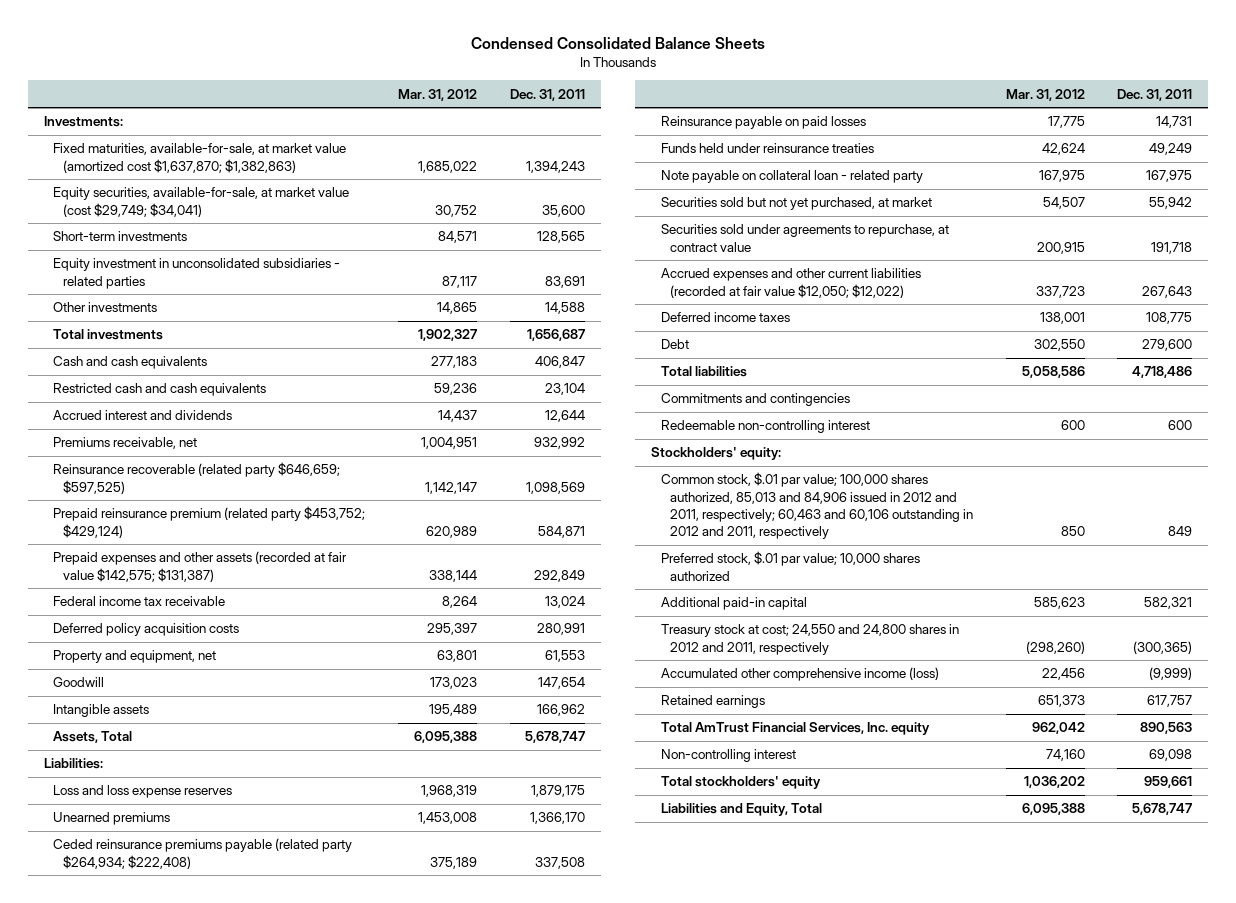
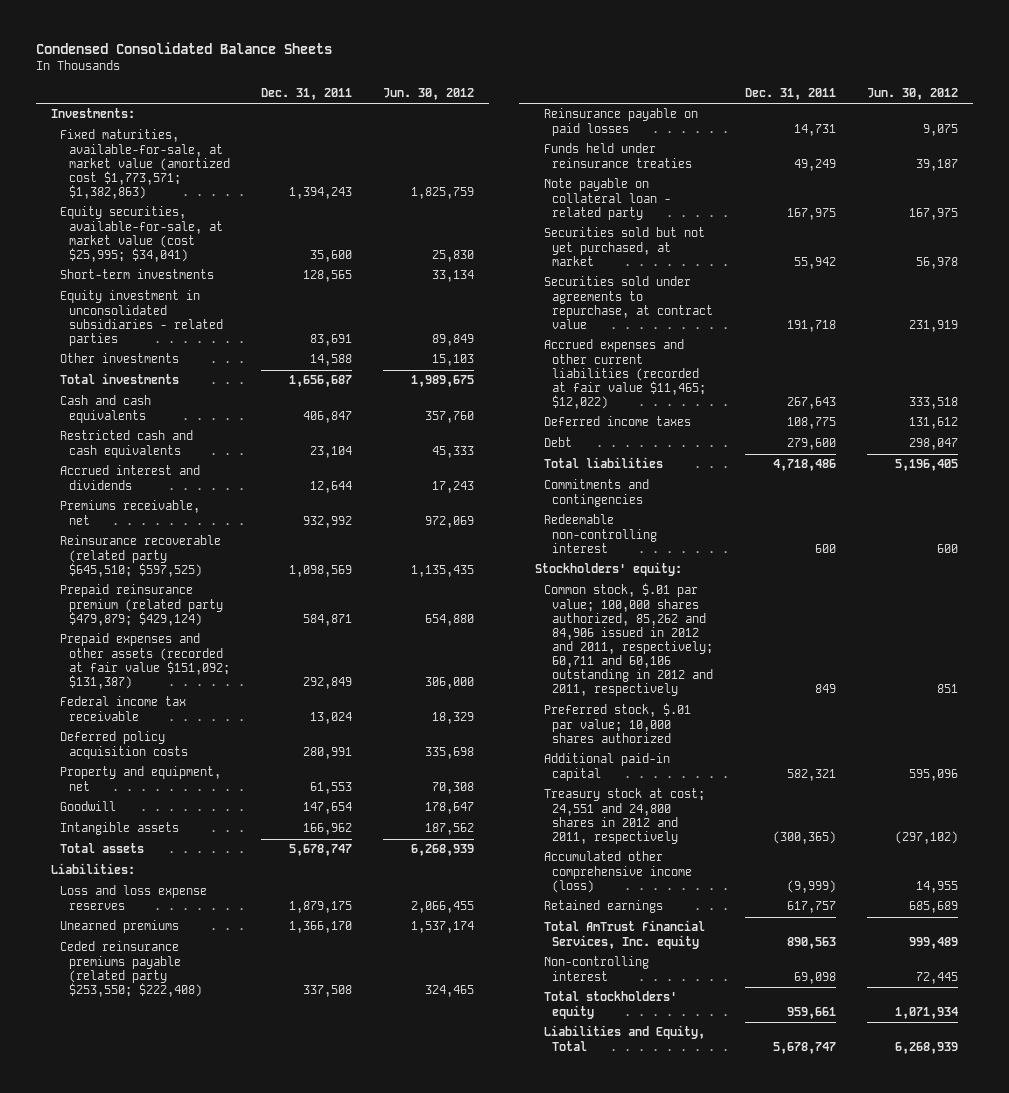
[398,88,478,101] Mar. 31, 2012 -> none
none -> [382,87,474,100] Jun. 30, 2012
[53,143,347,173] Fixed maturities, available-for-sale, at market value (amortized cost $1,637,870; $1,382,863) -> [59,129,230,200] Fixed maturities, available-for-sale, at market value (amortized cost $1,773,571; $1,382,863)
[53,187,350,217] Equity securities, available-for-sale, at market value (cost $29,749; $34,041) -> [59,206,223,262] Equity securities, available-for-sale, at market value (cost $25,995; $34,041)
[53,462,341,494] Reinsurance recoverable (related party $646,659; $597,525) -> [59,535,221,577] Reinsurance recoverable (related party $645,510; $597,525)
[53,506,366,538] Prepaid reinsurance premium (related party $453,752; $429,124) -> [59,584,223,626] Prepaid reinsurance premium (related party $479,879; $429,124)
[53,551,348,582] Prepaid expenses and other assets (recorded at fair value $142,575; $131,387) -> [59,633,230,689] Prepaid expenses and other assets (recorded at fair value $151,092; $131,387)
[53,731,133,744] Assets, Total -> [59,843,144,854] Total assets
[53,838,353,869] Ceded reinsurance premiums payable (related party $264,934; $222,408) -> [59,941,202,997] Ceded reinsurance premiums payable (related party $253,550; $222,408)
[660,268,921,298] Accrued expenses and other current liabilities (recorded at fair value $12,050; $12,022) -> [543,339,707,410] Accrued expenses and other current liabilities (recorded at fair value $11,465; $12,022)
[660,472,974,540] Common stock, $.01 par value; 100,000 shares authorized, 85,013 and 84,906 issued in 2012 and 2011, respectively; 60,463 and 60,106 outstanding in 2012 and 2011, respectively -> [543,583,714,697] Common stock, $.01 par value; 100,000 shares authorized, 85,262 and 84,906 issued in 2012 and 2011, respectively; 60,711 and 60,106 outstanding in 2012 and 2011, respectively
[660,624,959,655] Treasury stock at cost; 24,550 and 24,800 shares in 2012 and 2011, respectively -> [543,788,705,844] Treasury stock at cost; 24,551 and 24,800 shares in 2012 and 2011, respectively

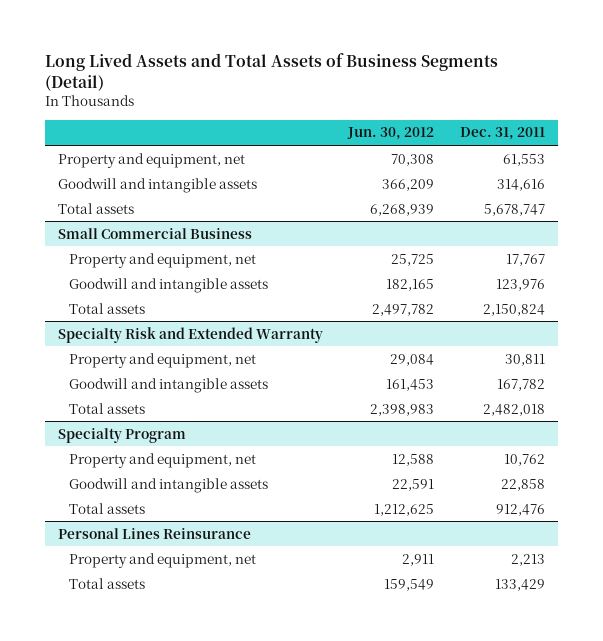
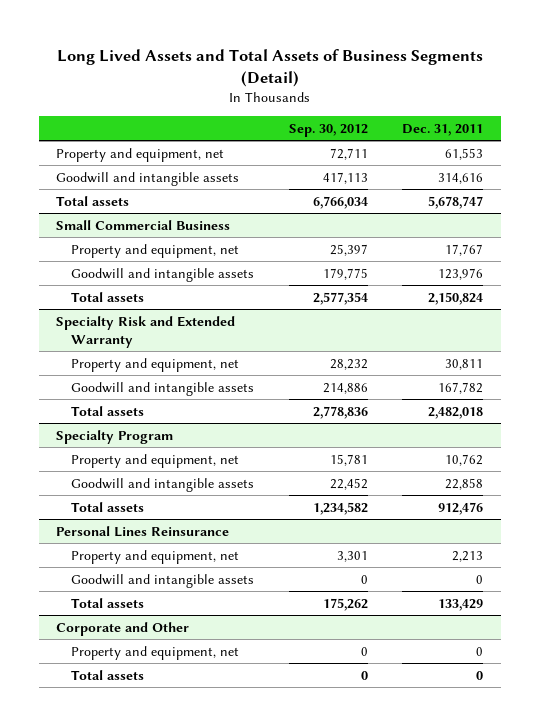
[347,127,435,141] Jun. 30, 2012 -> none
none -> [288,123,368,137] Sep. 30, 2012
none -> [70,573,254,588] Goodwill and intangible assets
none -> [56,621,190,636] Corporate and Other
none -> [70,645,239,660] Property and equipment, net
none -> [70,669,144,680] Total assets

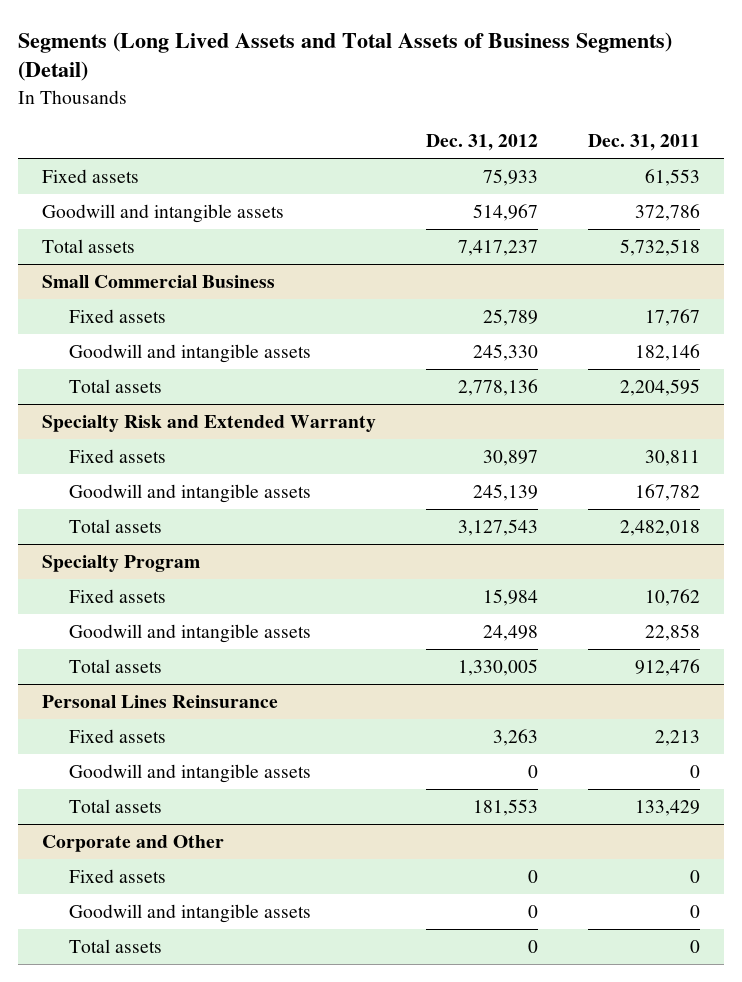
[56,49,483,88] Long Lived Assets and Total Assets of Business Segments (Detail) -> [17,31,672,82] Segments (Long Lived Assets and Total Assets of Business Segments) (Detail)
[288,123,368,137] Sep. 30, 2012 -> none
none -> [426,133,539,151] Dec. 31, 2012
[56,147,225,162] Property and equipment, net -> [42,169,140,184] Fixed assets
[438,172,484,184] 314,616 -> [634,204,700,222] 372,786
[428,195,484,209] 5,678,747 -> [619,239,700,257] 5,732,518
[70,243,239,258] Property and equipment, net -> [69,309,167,324] Fixed assets
[438,267,484,280] 123,976 -> [634,344,700,362] 182,146
[428,291,484,305] 2,150,824 -> [619,379,700,397] 2,204,595
[70,357,239,372] Property and equipment, net -> [69,449,167,464] Fixed assets
[70,453,239,468] Property and equipment, net -> [69,589,167,604] Fixed assets
[70,549,239,564] Property and equipment, net -> [69,729,167,744] Fixed assets
[70,645,239,660] Property and equipment, net -> [69,869,167,884] Fixed assets
none -> [69,904,312,924] Goodwill and intangible assets

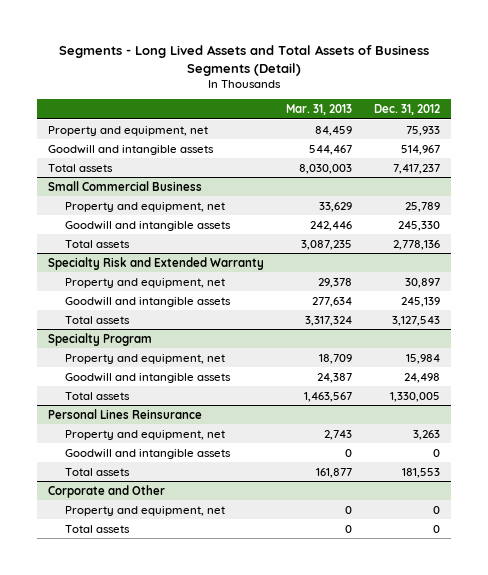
[17,31,672,82] Segments (Long Lived Assets and Total Assets of Business Segments) (Detail) -> [59,44,430,76] Segments - Long Lived Assets and Total Assets of Business Segments (Detail)
[587,133,700,151] Dec. 31, 2011 -> none
none -> [286,104,353,116] Mar. 31, 2013
[42,169,140,184] Fixed assets -> [48,125,209,136] Property and equipment, net
[69,309,167,324] Fixed assets -> [65,201,226,212] Property and equipment, net
[69,449,167,464] Fixed assets -> [65,277,226,288] Property and equipment, net
[69,589,167,604] Fixed assets -> [65,353,226,364] Property and equipment, net
[69,729,167,744] Fixed assets -> [65,429,226,440] Property and equipment, net
[69,904,312,924] Goodwill and intangible assets -> none
[69,869,167,884] Fixed assets -> [65,505,226,516] Property and equipment, net

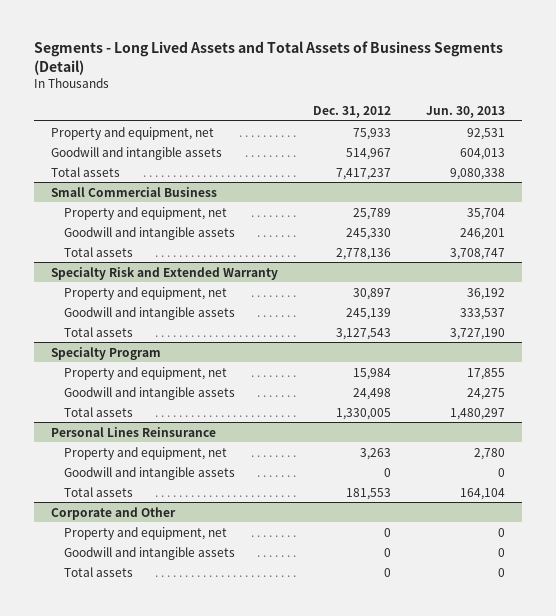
[286,104,353,116] Mar. 31, 2013 -> none
none -> [425,105,505,118] Jun. 30, 2013
none -> [63,546,235,560] Goodwill and intangible assets

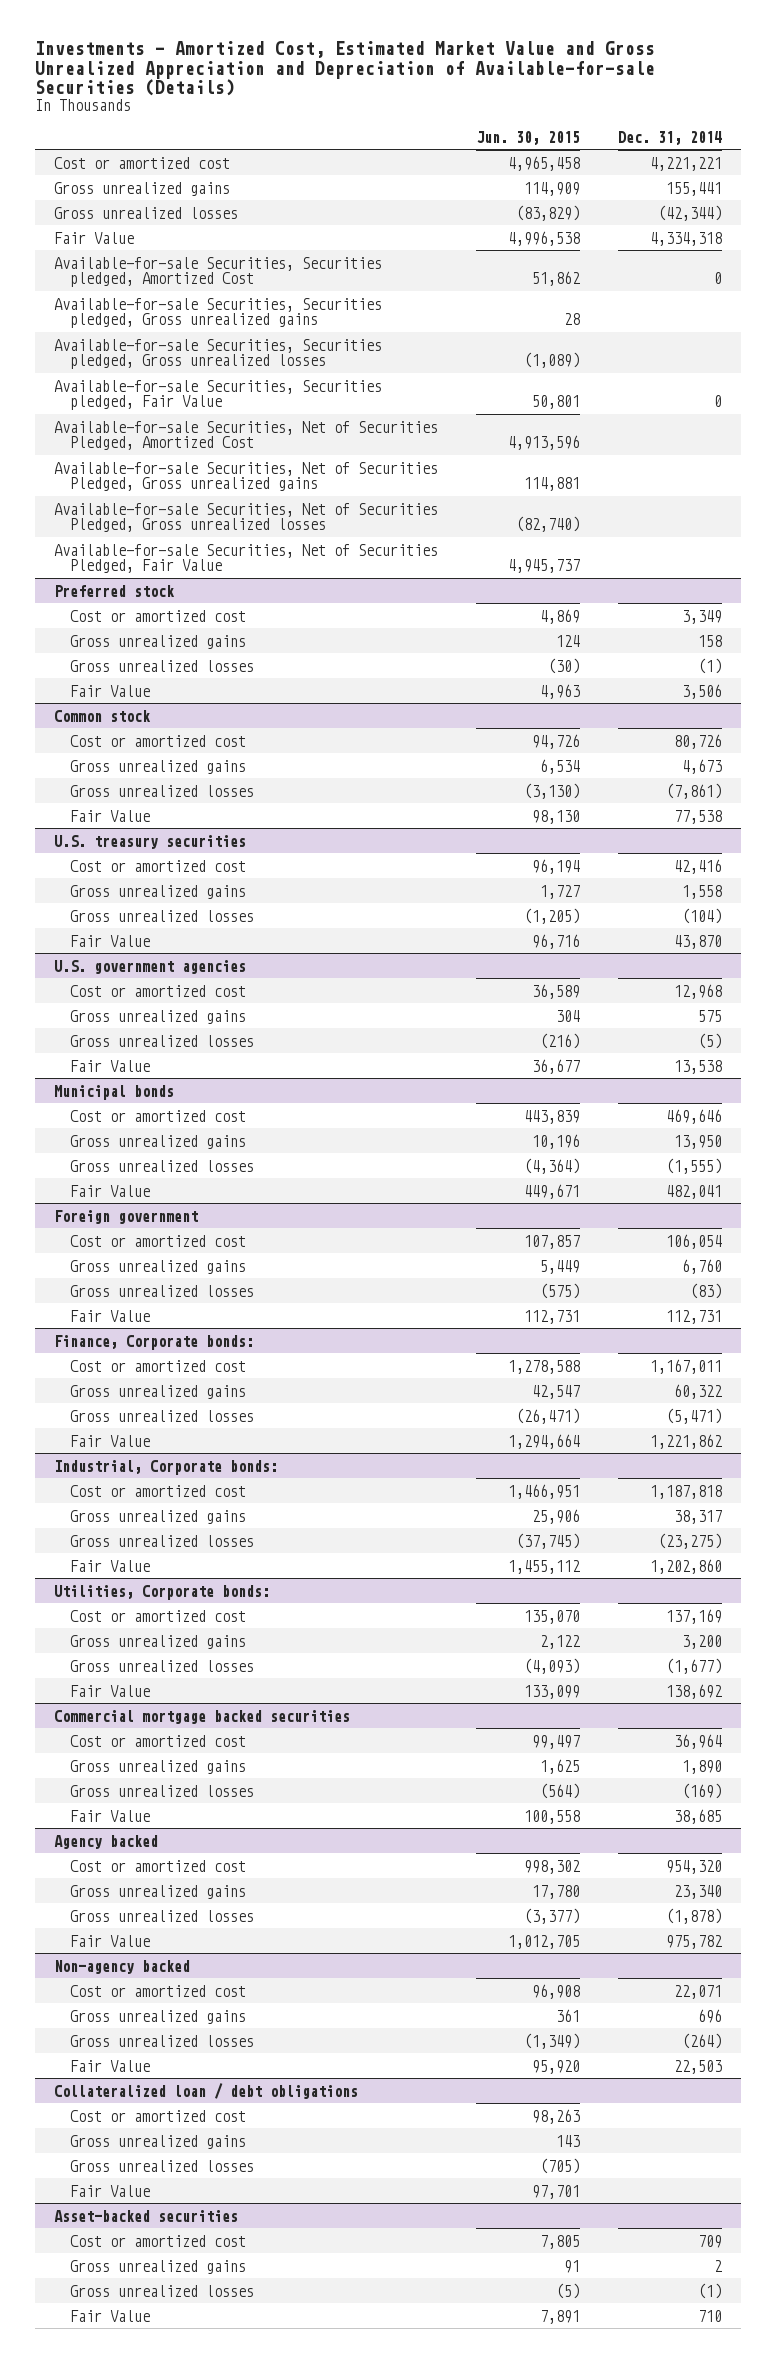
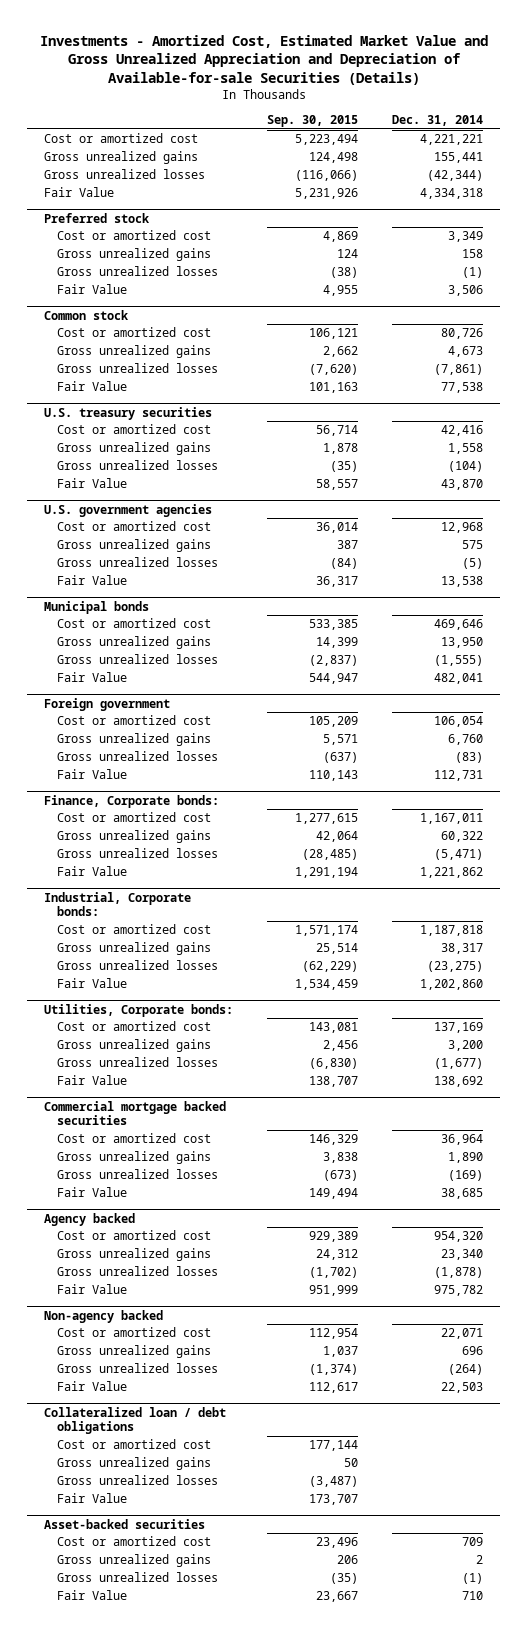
[476,130,581,145] Jun. 30, 2015 -> none
none -> [267,115,359,128] Sep. 30, 2015
[54,256,383,287] Available-for-sale Securities, Securities pledged, Amortized Cost -> none
[54,297,383,328] Available-for-sale Securities, Securities pledged, Gross unrealized gains -> none
[54,338,383,369] Available-for-sale Securities, Securities pledged, Gross unrealized losses -> none
[54,379,383,410] Available-for-sale Securities, Securities pledged, Fair Value -> none
[54,420,439,450] Available-for-sale Securities, Net of Securities Pledged, Amortized Cost -> none
[54,461,439,491] Available-for-sale Securities, Net of Securities Pledged, Gross unrealized gains -> none
[54,502,439,532] Available-for-sale Securities, Net of Securities Pledged, Gross unrealized losses -> none
[54,543,439,573] Available-for-sale Securities, Net of Securities Pledged, Fair Value -> none

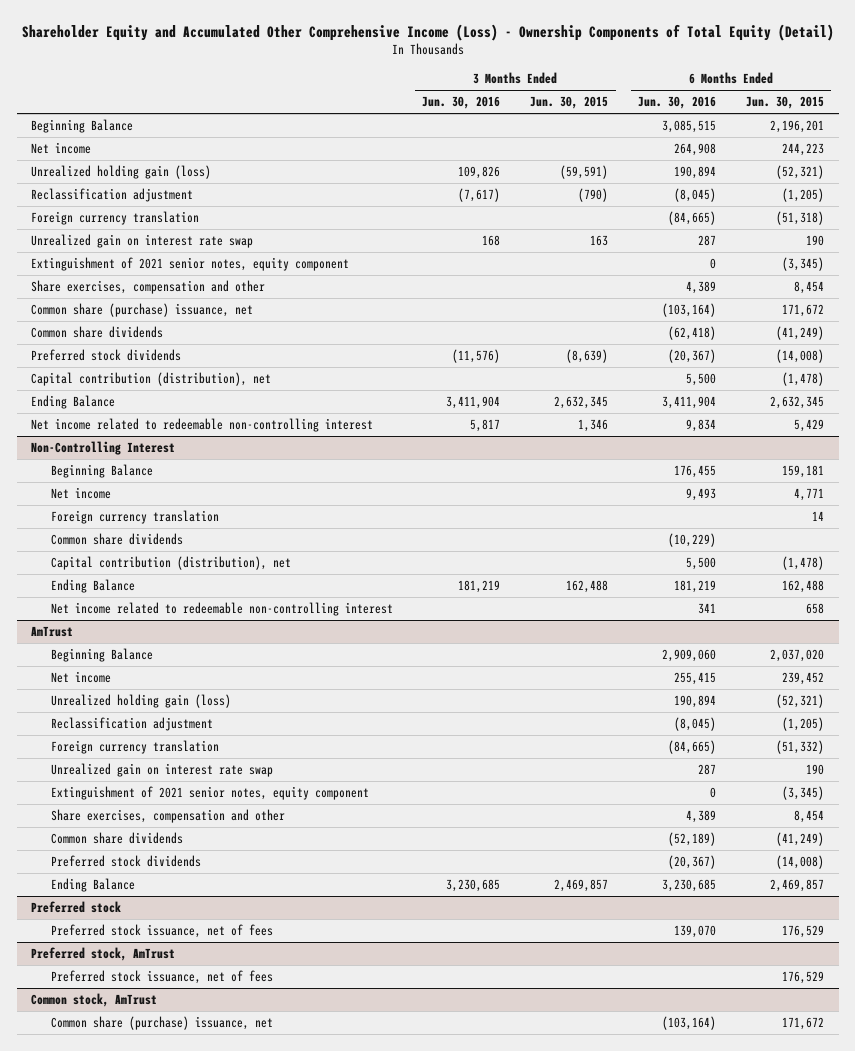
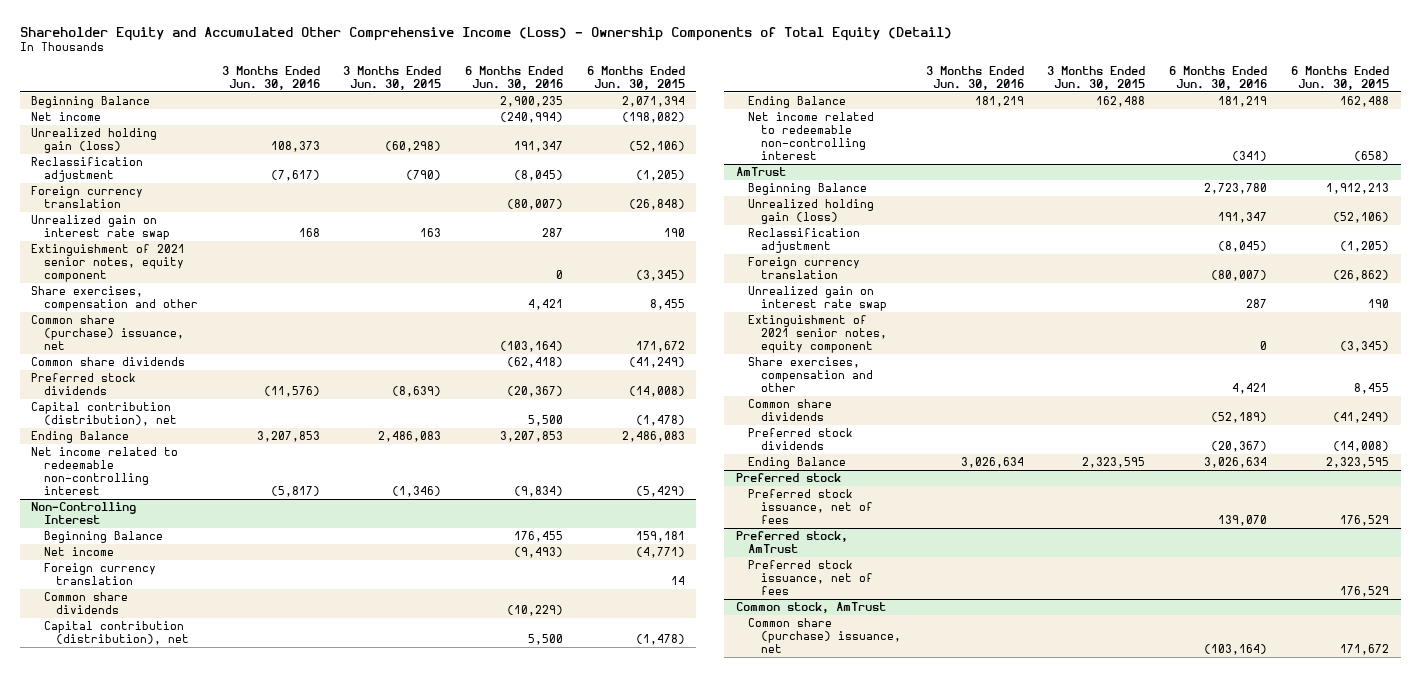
[662,119,717,133] 3,085,515 -> [499,96,563,108] 2,900,235
[769,119,824,133] 2,196,201 -> [621,96,685,108] 2,071,394
[674,142,717,156] 264,908 -> [499,112,563,124] (240,994)
[781,142,824,156] 244,223 -> [621,112,685,124] (198,082)
[458,165,501,179] 109,826 -> [270,141,320,153] 108,373
[560,164,609,179] (59,591) -> [385,141,442,153] (60,298)
[674,165,717,179] 190,894 -> [513,141,563,153] 191,347
[775,164,824,179] (52,321) -> [628,141,685,153] (52,106)
[668,210,717,225] (84,665) -> [506,199,563,211] (80,007)
[775,210,824,225] (51,318) -> [628,199,685,211] (26,848)
[686,280,717,294] 4,389 -> [527,299,563,311] 4,421
[793,280,824,294] 8,454 -> [649,299,685,311] 8,455
[446,395,501,409] 3,411,904 -> [256,431,320,443] 3,207,853
[554,395,609,409] 2,632,345 -> [378,431,442,443] 2,486,083
[662,395,717,409] 3,411,904 -> [499,431,563,443] 3,207,853
[769,395,824,409] 2,632,345 -> [621,431,685,443] 2,486,083
[470,418,501,432] 5,817 -> [270,486,320,498] (5,817)
[578,418,609,432] 1,346 -> [392,486,442,498] (1,346)
[686,418,717,432] 9,834 -> [513,486,563,498] (9,834)
[793,418,824,432] 5,429 -> [635,486,685,498] (5,429)
[686,487,717,501] 9,493 -> [513,547,563,559] (9,493)
[793,487,824,501] 4,771 -> [635,547,685,559] (4,771)
[698,602,717,614] 341 -> [1232,151,1268,162] (341)
[805,602,824,614] 658 -> [1353,151,1389,162] (658)
[50,670,111,683] Net income -> none
[662,648,717,662] 2,909,060 -> [1204,183,1268,195] 2,723,780
[769,648,824,662] 2,037,020 -> [1325,183,1389,195] 1,912,213
[674,694,717,708] 190,894 -> [1218,212,1268,224] 191,347
[775,693,824,708] (52,321) -> [1332,212,1389,224] (52,106)
[668,739,717,754] (84,665) -> [1211,270,1268,282] (80,007)
[775,739,824,754] (51,332) -> [1332,270,1389,282] (26,862)
[686,809,717,823] 4,389 -> [1232,383,1268,395] 4,421
[793,809,824,823] 8,454 -> [1353,383,1389,395] 8,455
[446,878,501,892] 3,230,685 -> [960,457,1024,469] 3,026,634
[554,878,609,892] 2,469,857 -> [1082,457,1146,469] 2,323,595
[662,878,717,892] 3,230,685 -> [1204,457,1268,469] 3,026,634
[769,878,824,892] 2,469,857 -> [1325,457,1389,469] 2,323,595

